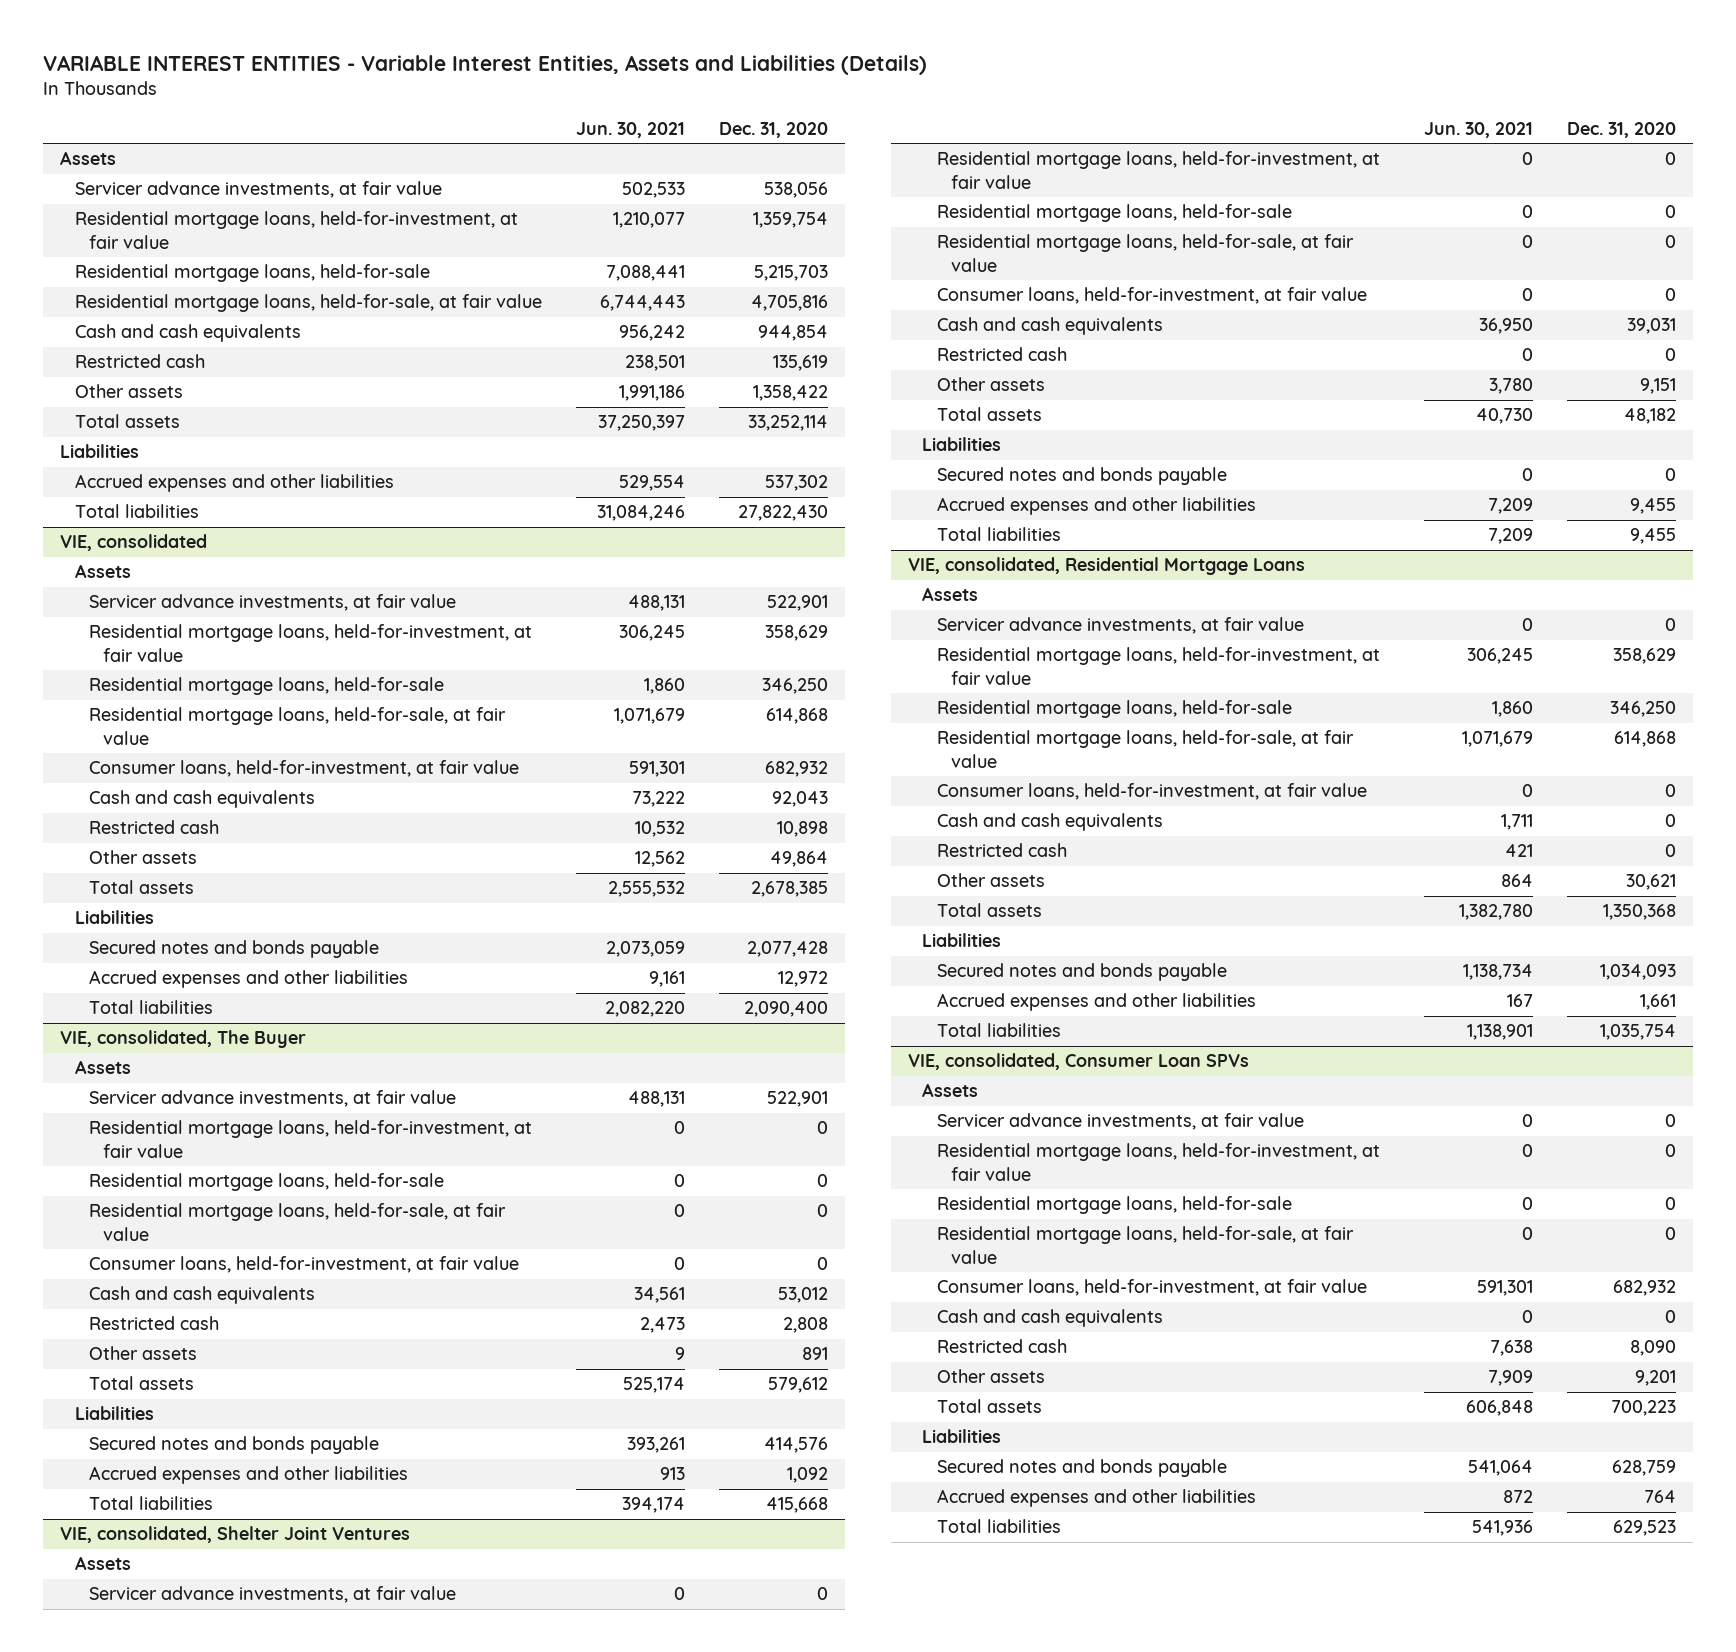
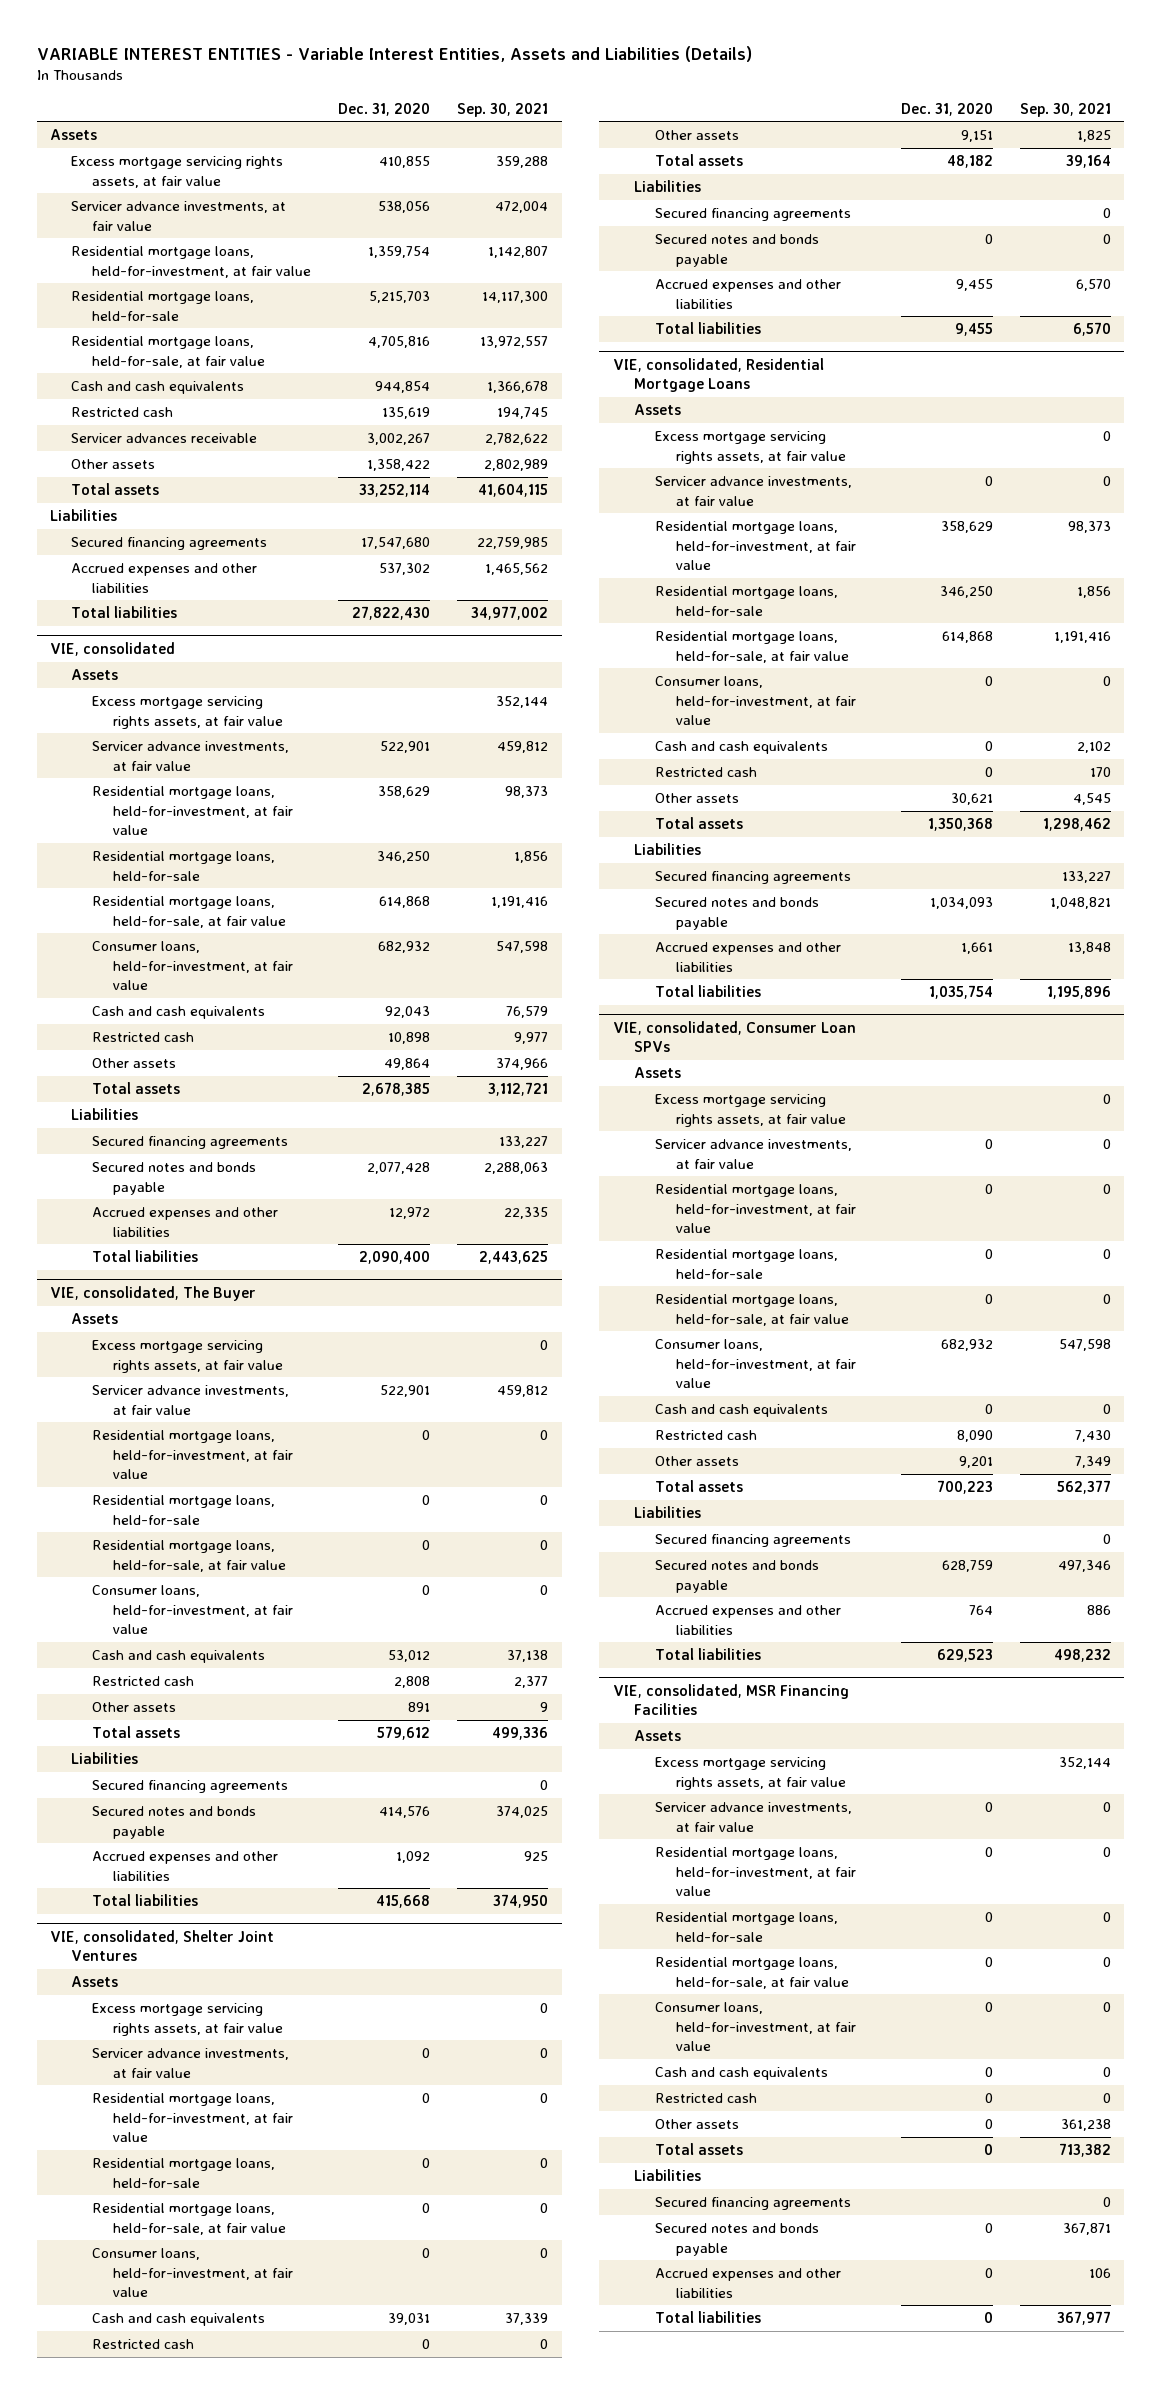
[575,121,685,138] Jun. 30, 2021 -> none
none -> [457,102,549,117] Sep. 30, 2021
none -> [71,156,284,188] Excess mortgage servicing rights assets, at fair value
none -> [71,433,258,444] Servicer advances receivable
none -> [71,537,268,551] Secured financing agreements
none -> [92,696,284,729] Excess mortgage servicing rights assets, at fair value
none -> [92,1136,289,1150] Secured financing agreements
none -> [92,1340,284,1373] Excess mortgage servicing rights assets, at fair value
none -> [92,1780,289,1794] Secured financing agreements
none -> [92,2003,284,2036] Excess mortgage servicing rights assets, at fair value
none -> [654,208,851,222] Secured financing agreements
none -> [654,431,846,464] Excess mortgage servicing rights assets, at fair value
none -> [654,871,851,885] Secured financing agreements
none -> [654,1094,846,1127] Excess mortgage servicing rights assets, at fair value
none -> [654,1534,851,1548] Secured financing agreements
none -> [612,1683,849,1716] VIE, consolidated, MSR Financing Facilities
none -> [633,1730,681,1742] Assets
none -> [654,1757,846,1790] Excess mortgage servicing rights assets, at fair value
none -> [654,1802,852,1832] Servicer advance investments, at fair value
none -> [654,1847,856,1897] Residential mortgage loans, held-for-investment, at fair value
none -> [654,1912,838,1942] Residential mortgage loans, held-for-sale
none -> [654,1957,849,1989] Residential mortgage loans, held-for-sale, at fair value
none -> [654,2002,856,2052] Consumer loans, held-for-investment, at fair value
none -> [654,2067,828,2081] Cash and cash equivalents
none -> [654,2093,757,2104] Restricted cash
none -> [654,2119,739,2130] Other assets
none -> [654,2143,743,2156] Total assets
none -> [633,2169,701,2182] Liabilities
none -> [654,2197,851,2211] Secured financing agreements
none -> [654,2223,819,2256] Secured notes and bonds payable
none -> [654,2268,841,2298] Accrued expenses and other liabilities
none -> [654,2311,761,2324] Total liabilities

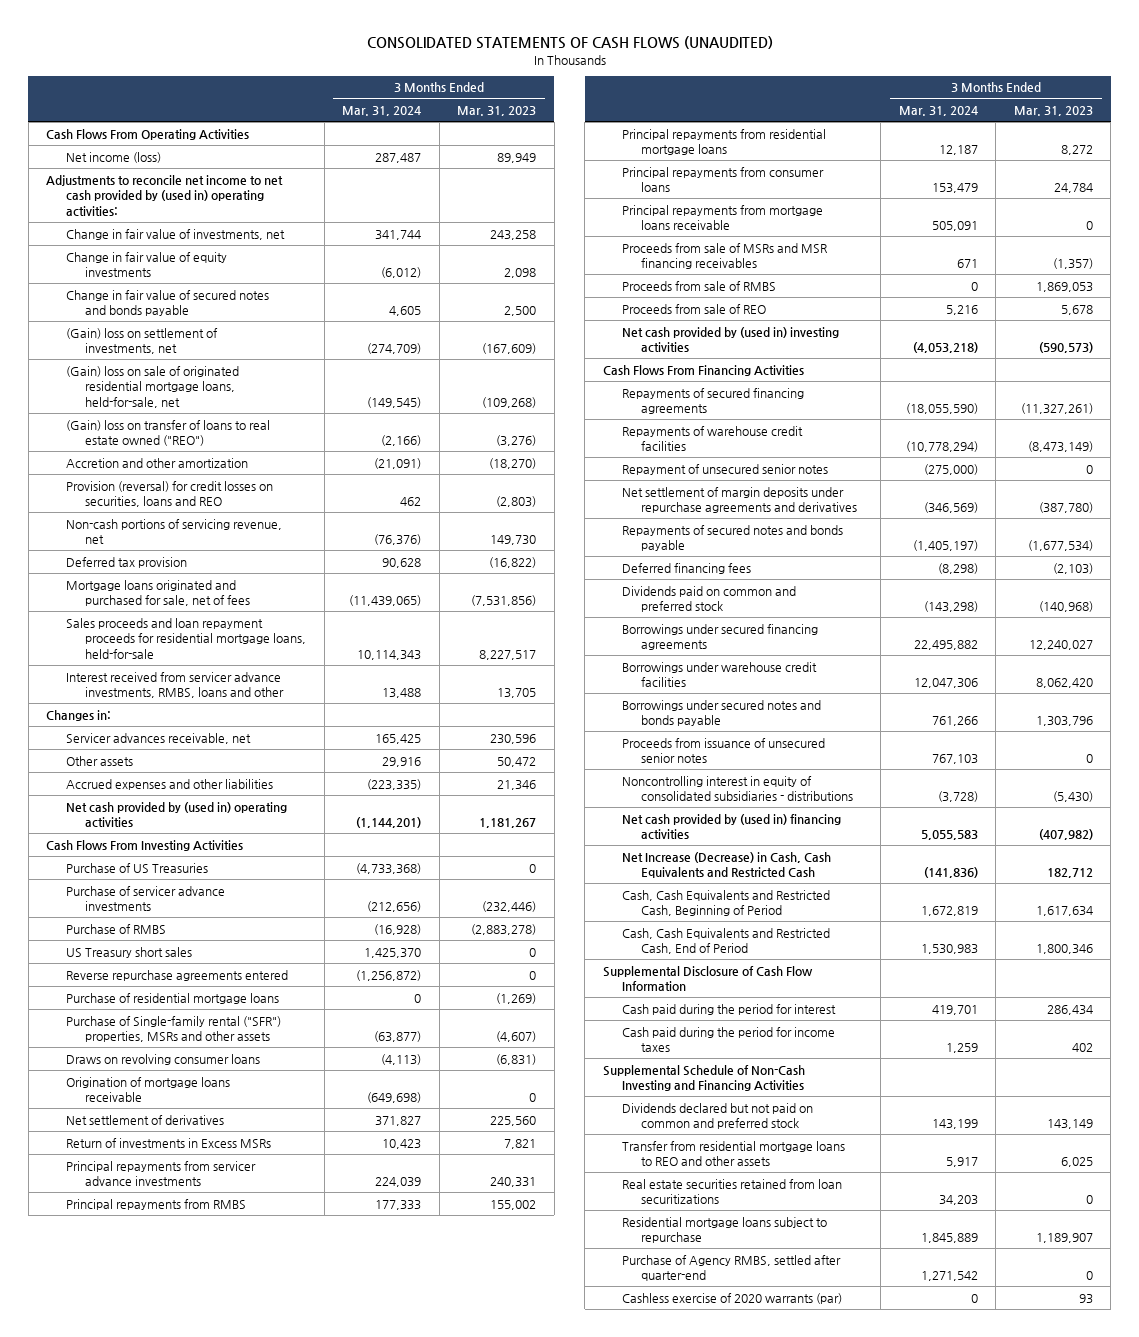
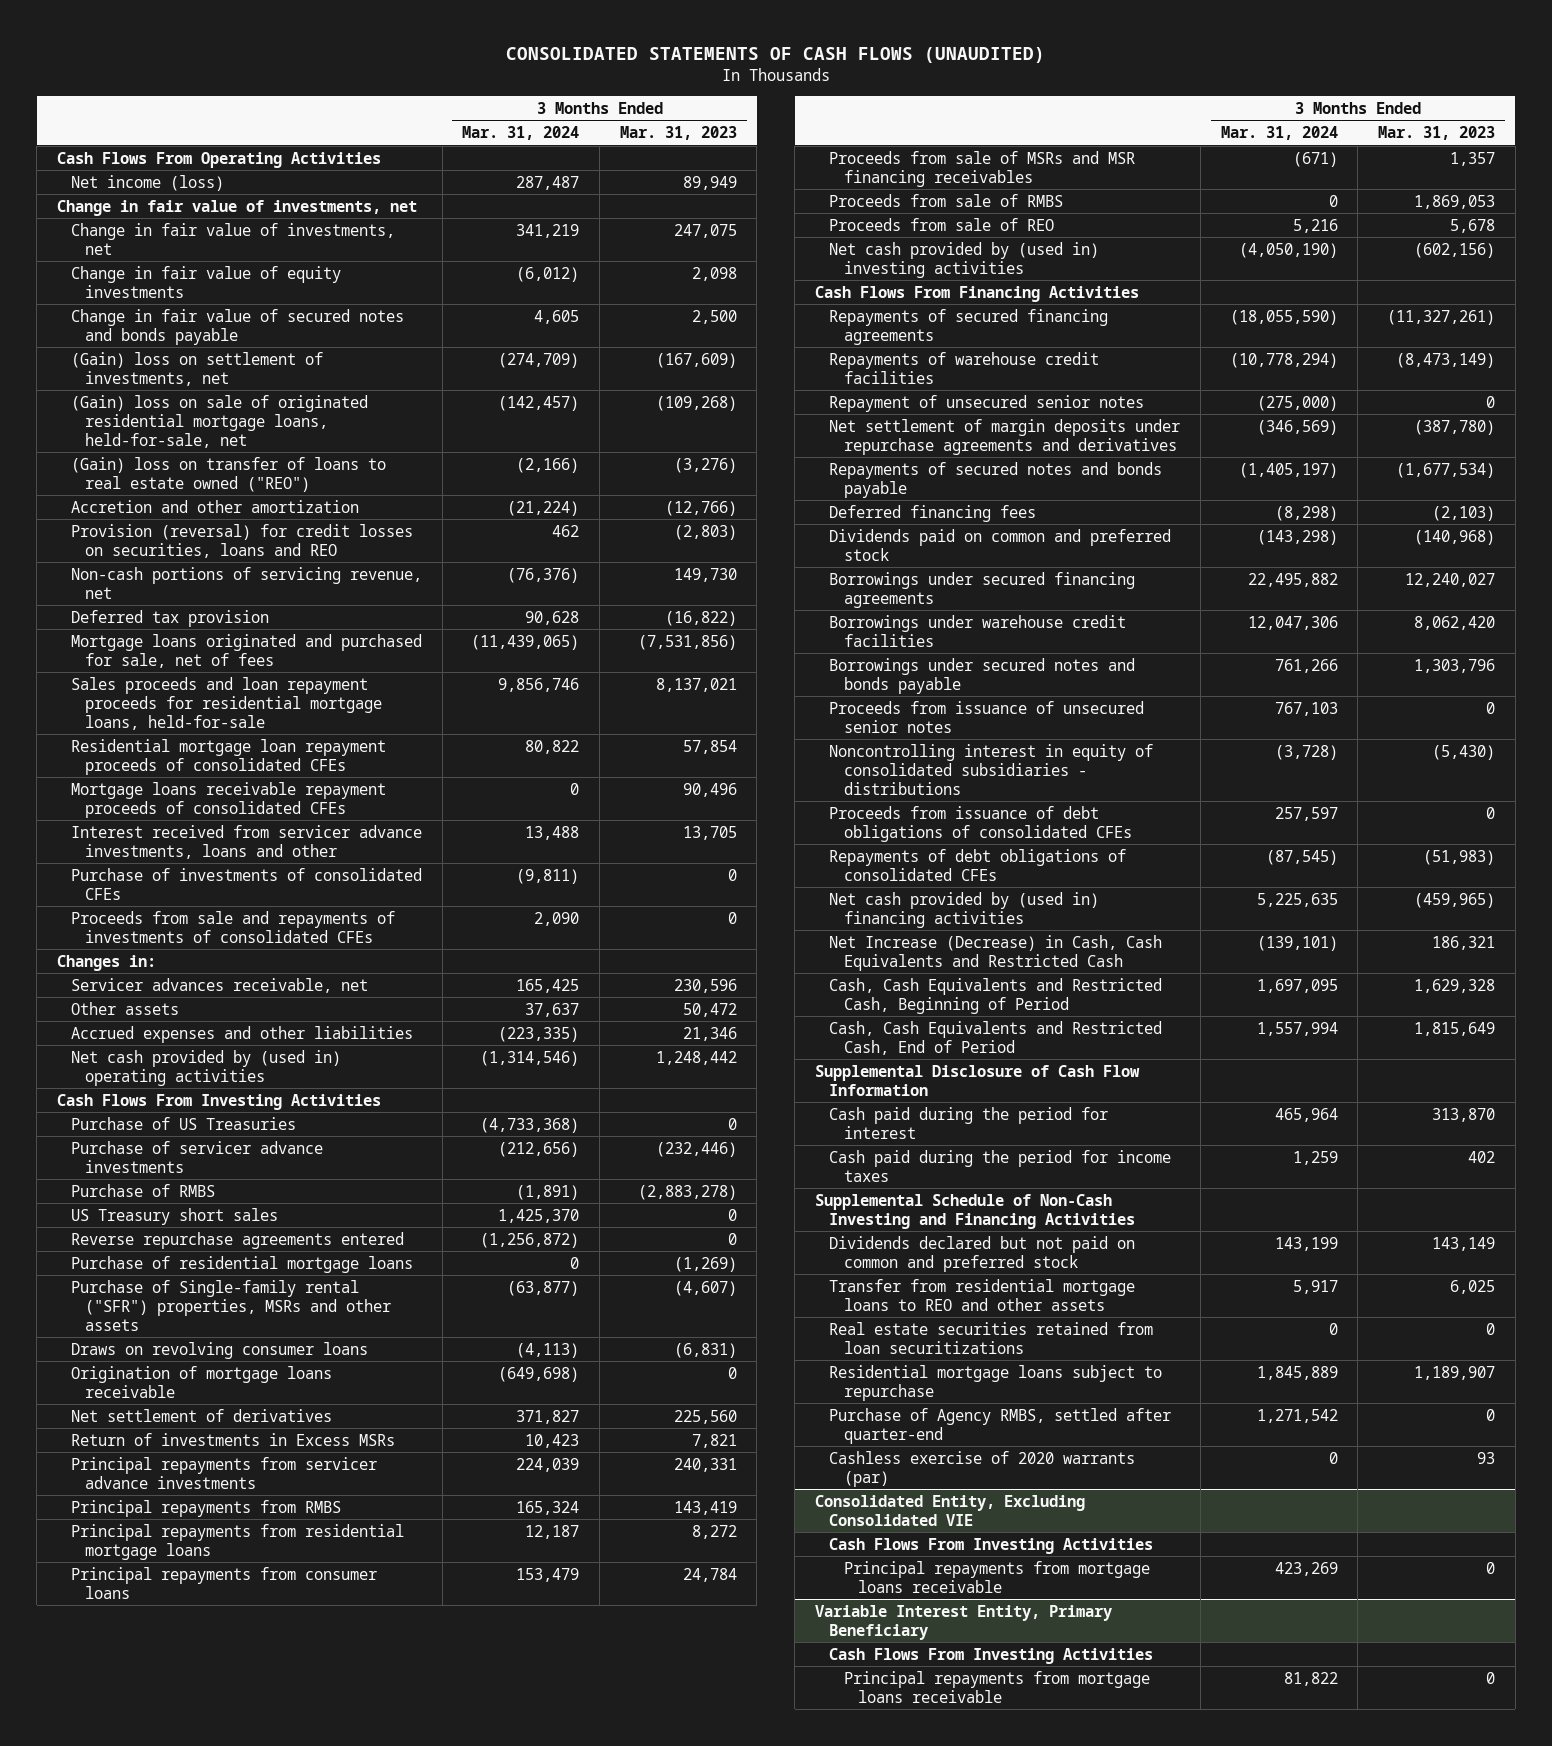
[46,174,284,216] Adjustments to reconcile net income to net cash provided by (used in) operating activities: -> [56,199,417,216] Change in fair value of investments, net
[375,229,422,240] 341,744 -> [516,223,580,238] 341,219
[490,229,537,240] 243,258 -> [673,223,737,238] 247,075
[367,396,422,408] (149,545) -> [498,395,580,411] (142,457)
[374,457,422,469] (21,091) -> [507,500,580,516] (21,224)
[489,457,537,469] (18,270) -> [664,500,737,516] (12,766)
[357,649,422,660] 10,114,343 -> [498,677,580,692] 9,856,746
[479,649,537,660] 8,227,517 -> [655,677,737,692] 8,137,021
none -> [71,738,387,775] Residential mortgage loan repayment proceeds of consolidated CFEs
none -> [71,781,387,818] Mortgage loans receivable repayment proceeds of consolidated CFEs
[65,671,284,699] Interest received from servicer advance investments, RMBS, loans and other -> [71,824,423,859] Interest received from servicer advance investments, loans and other
none -> [71,867,423,900] Purchase of investments of consolidated CFEs
none -> [71,910,396,943] Proceeds from sale and repayments of investments of consolidated CFEs
[382,756,422,767] 29,916 -> [525,1002,580,1017] 37,637
[356,817,422,829] (1,144,201) -> [480,1050,580,1066] (1,314,546)
[479,818,537,829] 1,181,267 -> [655,1050,737,1065] 1,248,442
[374,923,422,935] (16,928) -> [516,1184,580,1200] (1,891)
[375,1199,422,1210] 177,333 -> [516,1500,580,1515] 165,324
[490,1199,537,1210] 155,002 -> [673,1500,737,1515] 143,419
[622,204,824,231] Principal repayments from mortgage loans receivable -> none
[956,259,978,269] 671 -> [1292,151,1338,167] (671)
[1052,258,1093,270] (1,357) -> [1450,151,1496,166] 1,357
[912,342,978,354] (4,053,218) -> [1238,242,1338,258] (4,050,190)
[1038,342,1093,354] (590,573) -> [1414,242,1496,258] (602,156)
none -> [829,805,1132,842] Proceeds from issuance of debt obligations of consolidated CFEs
none -> [829,848,1127,881] Repayments of debt obligations of consolidated CFEs
[920,830,978,841] 5,055,583 -> [1256,892,1338,907] 5,225,635
[1038,829,1093,841] (407,982) -> [1414,892,1496,908] (459,965)
[923,867,978,879] (141,836) -> [1256,935,1338,951] (139,101)
[1046,868,1093,879] 182,712 -> [1432,935,1496,950] 186,321
[920,906,978,917] 1,672,819 -> [1256,978,1338,993] 1,697,095
[1035,906,1093,917] 1,617,634 -> [1414,978,1496,993] 1,629,328
[920,944,978,955] 1,530,983 -> [1256,1021,1338,1036] 1,557,994
[1035,944,1093,955] 1,800,346 -> [1414,1021,1496,1036] 1,815,649
[931,1004,978,1015] 419,701 -> [1274,1107,1338,1122] 465,964
[1046,1004,1093,1015] 286,434 -> [1432,1107,1496,1122] 313,870
[938,1195,978,1206] 34,203 -> [1328,1322,1338,1335] 0
none -> [815,1494,1086,1526] Consolidated Entity, Excluding Consolidated VIE
none -> [829,1537,1154,1554] Cash Flows From Investing Activities
none -> [843,1560,1150,1593] Principal repayments from mortgage loans receivable
none -> [815,1604,1113,1640] Variable Interest Entity, Primary Beneficiary
none -> [829,1647,1154,1664] Cash Flows From Investing Activities
none -> [843,1670,1150,1703] Principal repayments from mortgage loans receivable

